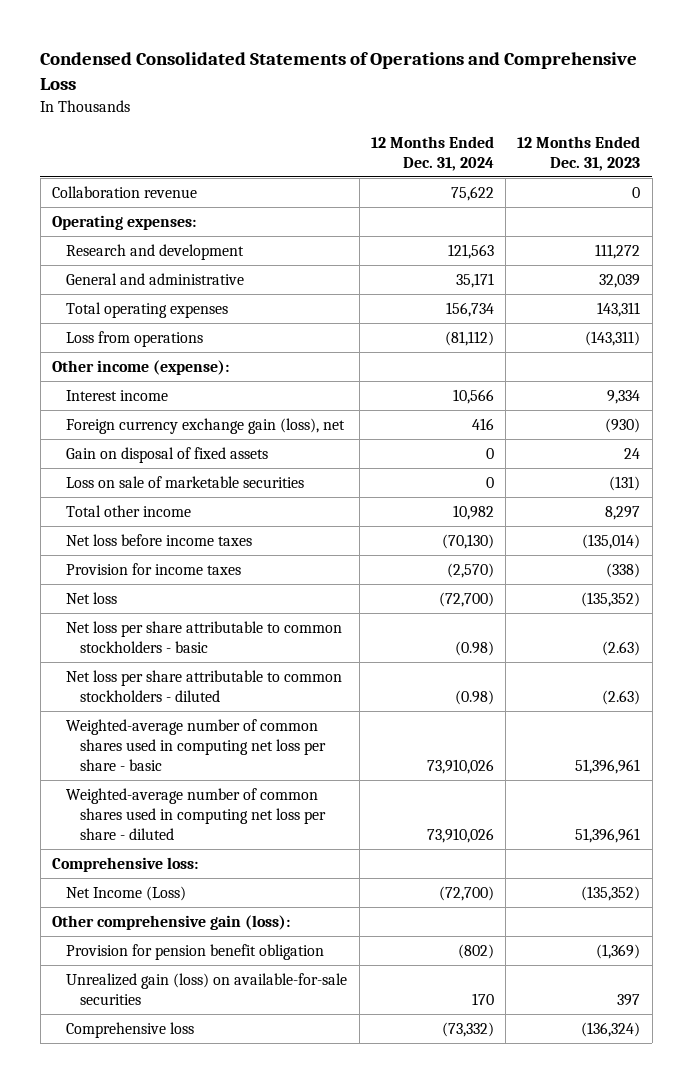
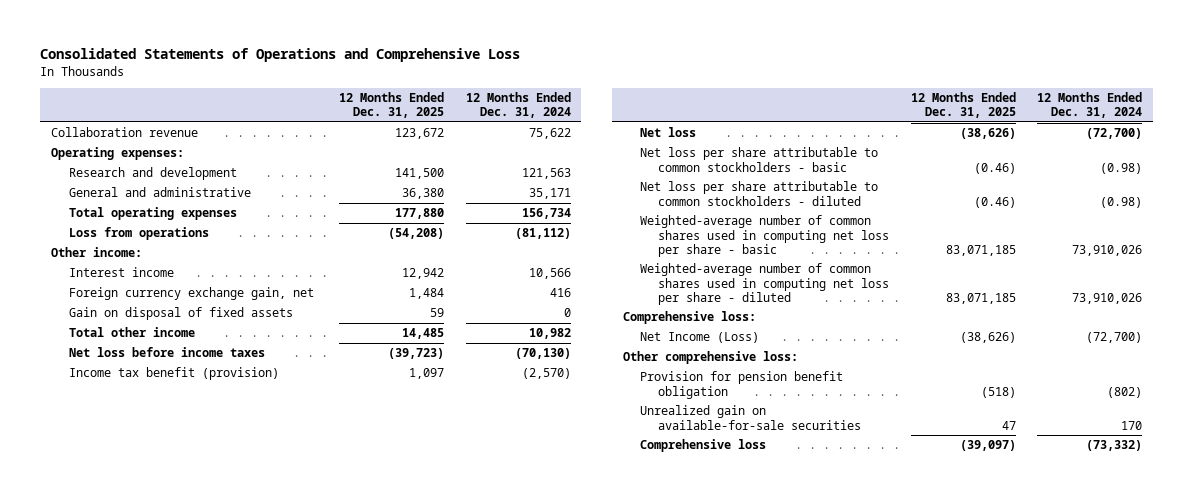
[40,52,638,91] Condensed Consolidated Statements of Operations and Comprehensive Loss -> [40,48,521,63] Consolidated Statements of Operations and Comprehensive Loss
[517,135,641,171] 12 Months Ended Dec. 31, 2023 -> none
none -> [338,92,444,119] 12 Months Ended Dec. 31, 2025
[52,359,230,375] Other income (expense): -> [51,247,143,258] Other income:
[66,417,346,434] Foreign currency exchange gain (loss), net -> [68,287,314,301] Foreign currency exchange gain, net
[66,475,305,488] Loss on sale of marketable securities -> none
[66,562,242,575] Provision for income taxes -> [68,367,279,381] Income tax benefit (provision)
[52,914,291,930] Other comprehensive gain (loss): -> [622,351,798,365] Other comprehensive loss:
[66,972,348,1005] Unrealized gain (loss) on available-for-sale securities -> [640,405,861,430] Unrealized gain on available-for-sale securities

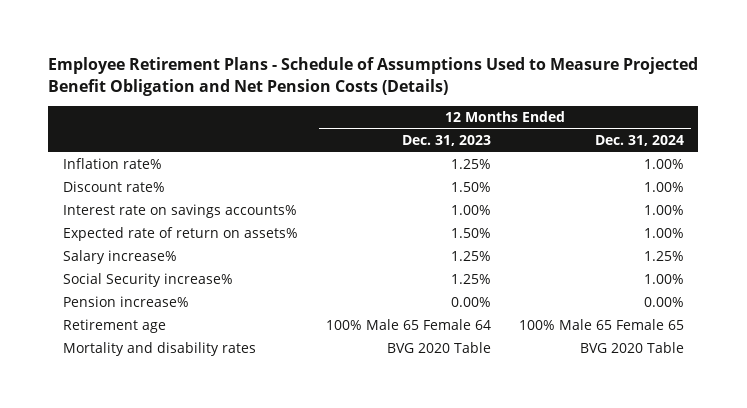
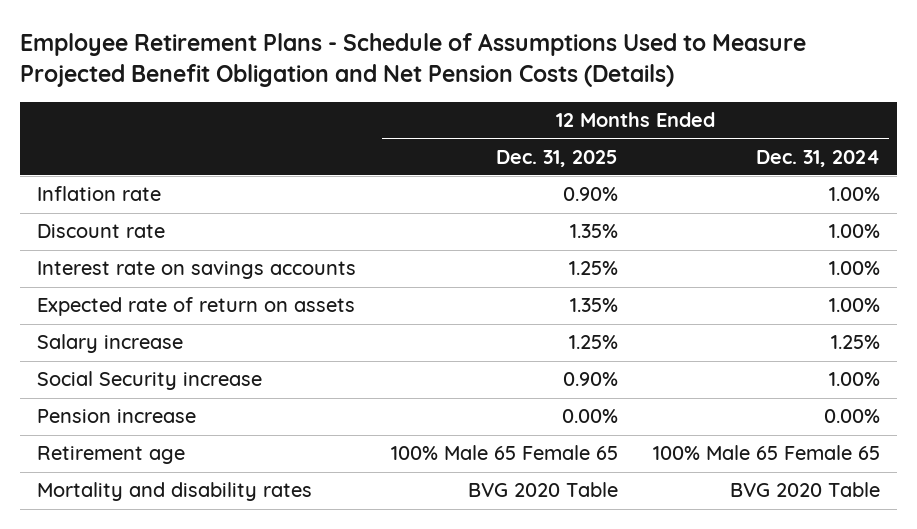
[401,135,491,147] Dec. 31, 2023 -> none
none -> [496,149,619,167] Dec. 31, 2025
[62,158,162,170] Inflation rate% -> [37,186,162,202] Inflation rate
[62,181,165,193] Discount rate% -> [37,224,166,239] Discount rate
[62,204,297,219] Interest rate on savings accounts% -> [37,261,357,280] Interest rate on savings accounts
[62,227,298,242] Expected rate of return on assets% -> [37,297,356,317] Expected rate of return on assets
[62,250,177,265] Salary increase% -> [37,334,184,354] Salary increase
[62,273,233,288] Social Security increase% -> [37,371,263,391] Social Security increase
[62,296,189,308] Pension increase% -> [37,409,197,424] Pension increase

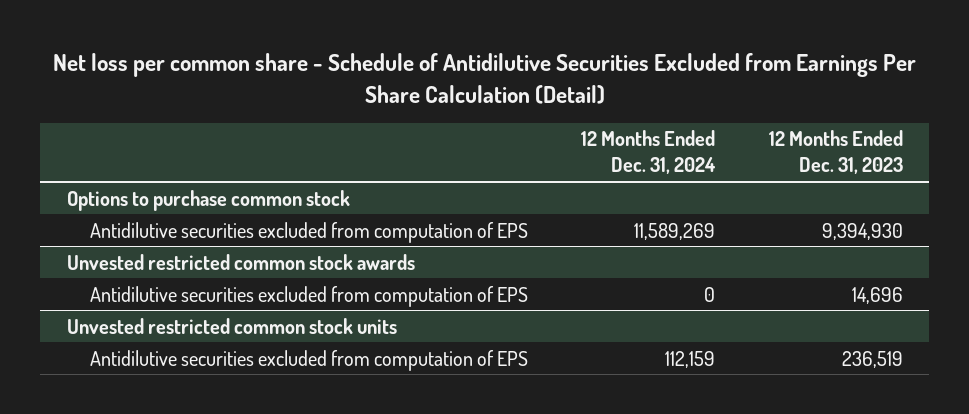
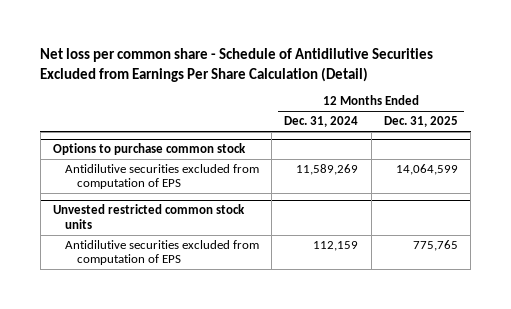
[768,130,903,175] 12 Months Ended Dec. 31, 2023 -> none
none -> [383,116,458,128] Dec. 31, 2025
[66,253,415,270] Unvested restricted common stock awards -> none
[89,285,528,307] Antidilutive securities excluded from computation of EPS -> none

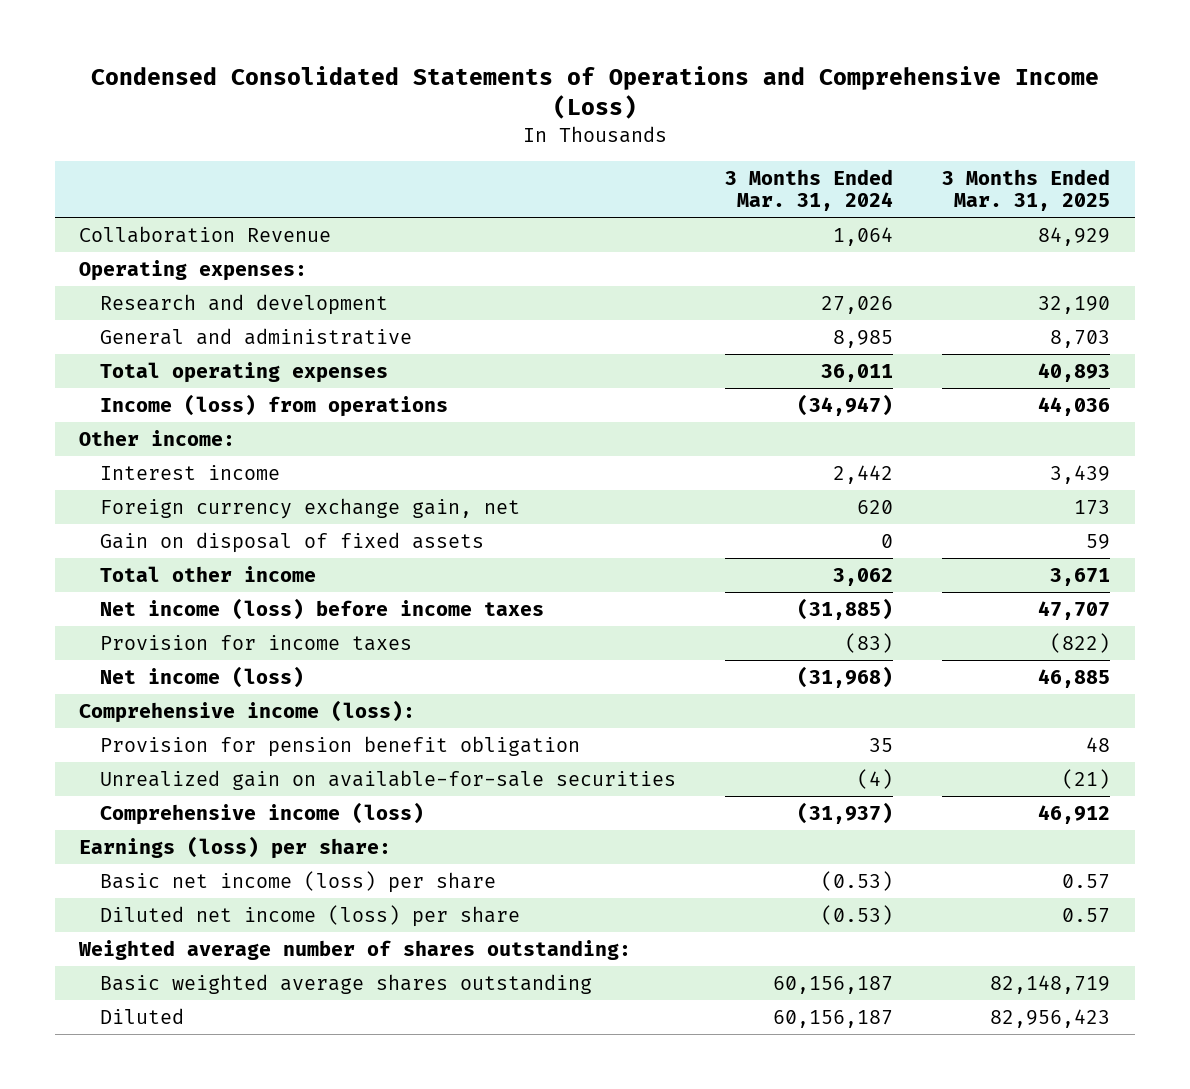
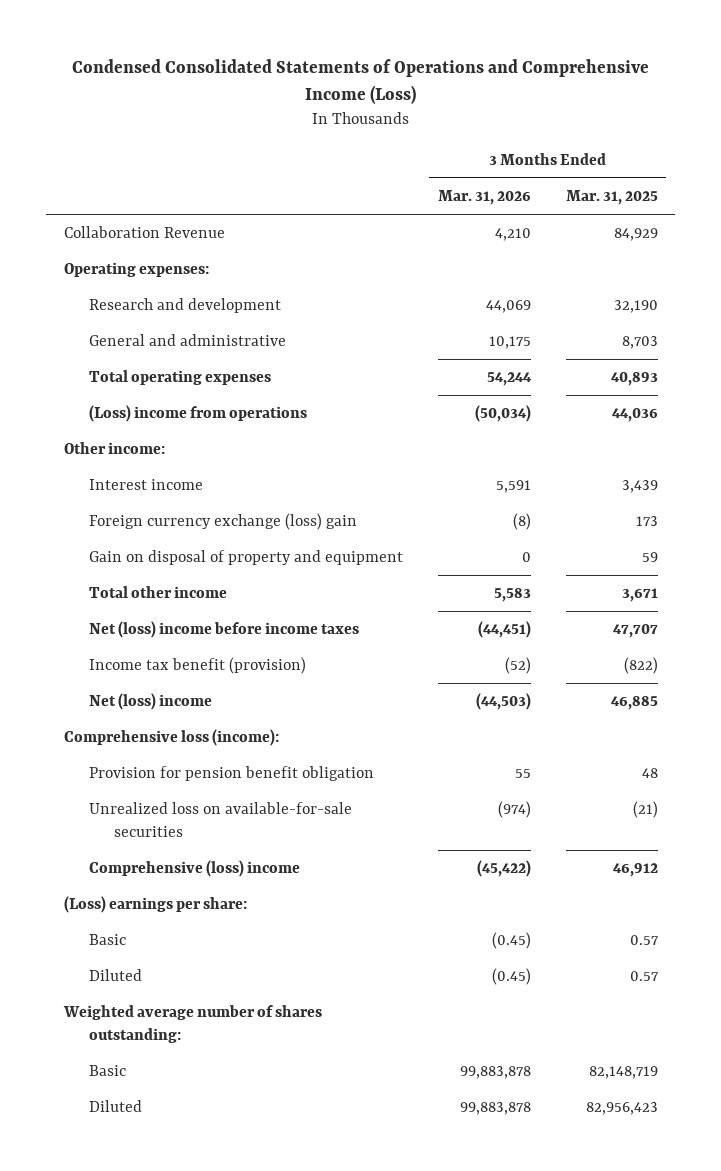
[725,168,894,212] 3 Months Ended Mar. 31, 2024 -> none
none -> [437,190,531,206] Mar. 31, 2026
[100,393,449,417] Income (loss) from operations -> [88,405,307,423] (Loss) income from operations
[100,497,521,519] Foreign currency exchange gain, net -> [88,513,357,531] Foreign currency exchange (loss) gain
[100,531,485,553] Gain on disposal of fixed assets -> [88,550,403,566] Gain on disposal of property and equipment
[100,597,545,620] Net income (loss) before income taxes -> [88,621,359,639] Net (loss) income before income taxes
[100,634,413,651] Provision for income taxes -> [88,657,306,675] Income tax benefit (provision)
[100,665,305,688] Net income (loss) -> [88,693,212,711] Net (loss) income
[79,699,416,723] Comprehensive income (loss): -> [63,729,279,747] Comprehensive loss (income):
[100,769,677,790] Unrealized gain on available-for-sale securities -> [88,802,352,837] Unrealized loss on available-for-sale securities
[100,801,425,825] Comprehensive income (loss) -> [88,860,300,878] Comprehensive (loss) income
[79,835,392,859] Earnings (loss) per share: -> [63,896,247,914] (Loss) earnings per share:
[100,870,497,893] Basic net income (loss) per share -> [88,934,126,946] Basic
[100,904,521,927] Diluted net income (loss) per share -> [88,969,142,982] Diluted
[100,973,593,994] Basic weighted average shares outstanding -> [88,1065,126,1077] Basic

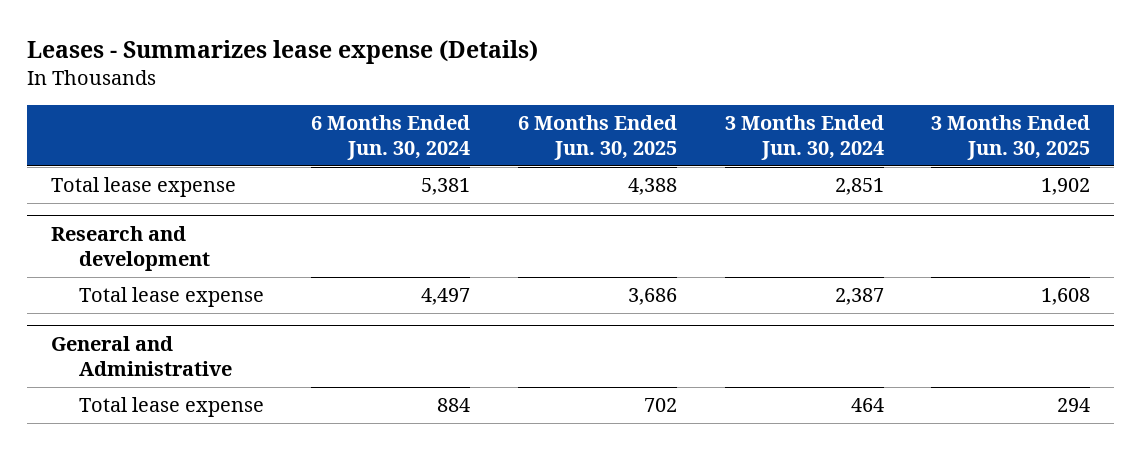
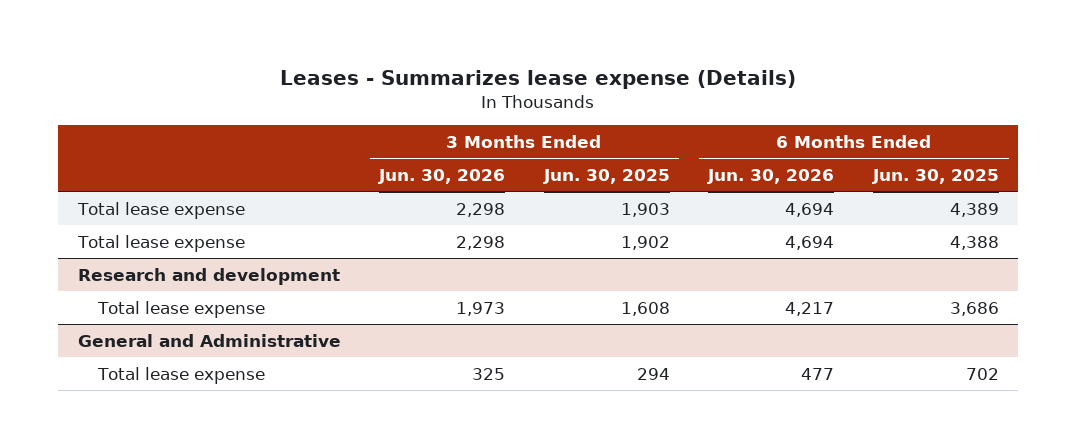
[311,114,471,161] 6 Months Ended Jun. 30, 2024 -> none
[724,114,884,161] 3 Months Ended Jun. 30, 2024 -> none
none -> [378,168,506,184] Jun. 30, 2026
none -> [707,168,835,184] Jun. 30, 2026
none -> [76,201,245,219] Total lease expense

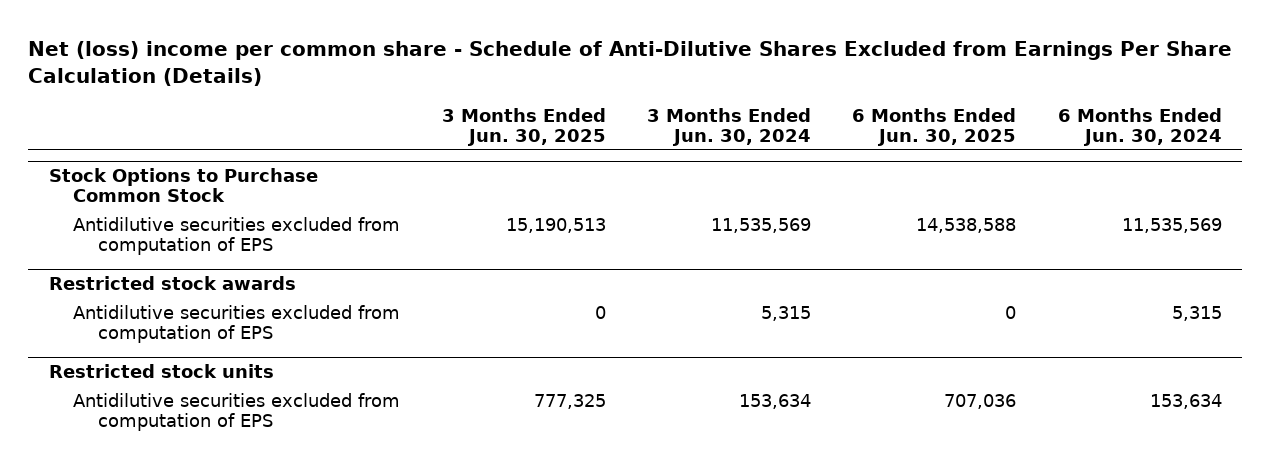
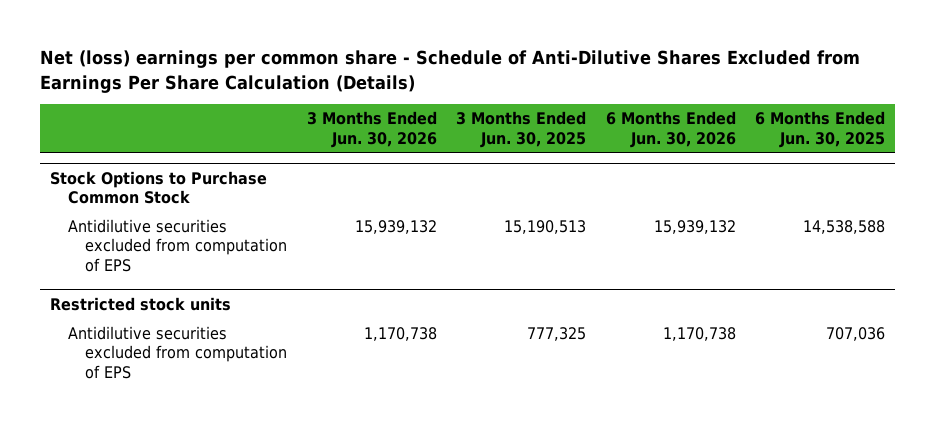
[28,40,1233,87] Net (loss) income per common share - Schedule of Anti-Dilutive Shares Excluded from Earnings Per Share Calculation (Details) -> [40,50,861,93] Net (loss) earnings per common share - Schedule of Anti-Dilutive Shares Excluded from Earnings Per Share Calculation (Details)
[647,107,812,146] 3 Months Ended Jun. 30, 2024 -> none
[1057,107,1222,146] 6 Months Ended Jun. 30, 2024 -> none
none -> [306,111,437,148] 3 Months Ended Jun. 30, 2026
none -> [605,111,736,148] 6 Months Ended Jun. 30, 2026
[49,276,297,291] Restricted stock awards -> none
[73,304,401,344] Antidilutive securities excluded from computation of EPS -> none

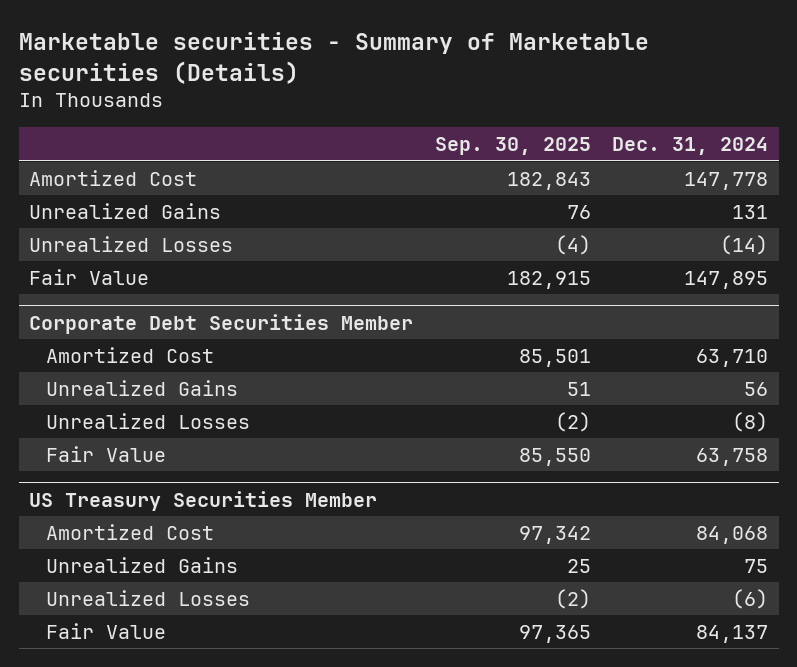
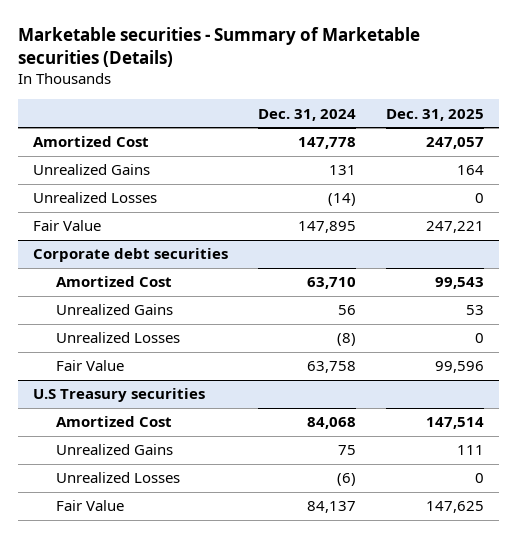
[434,137,591,156] Sep. 30, 2025 -> none
none -> [386,108,485,121] Dec. 31, 2025
[29,313,414,334] Corporate Debt Securities Member -> [33,248,229,263] Corporate debt securities
[29,490,378,511] US Treasury Securities Member -> [33,388,206,403] U.S Treasury securities

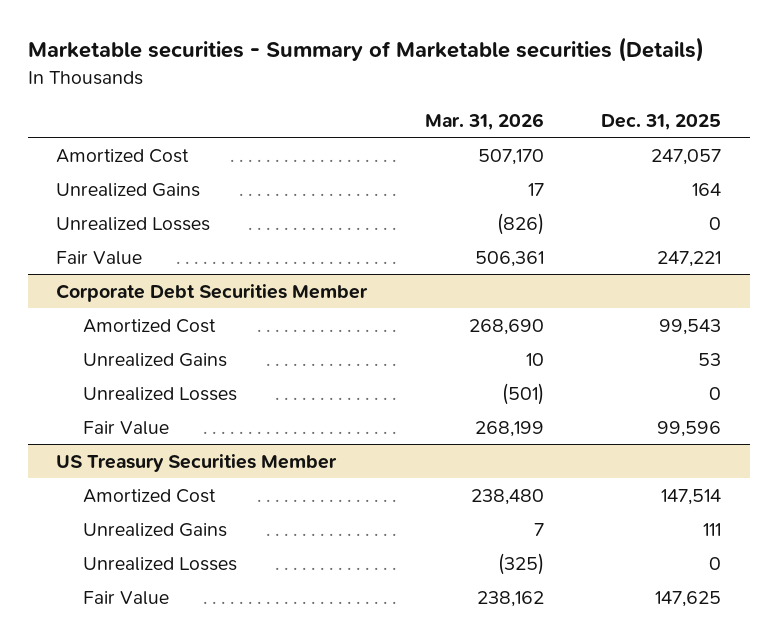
[258,108,357,121] Dec. 31, 2024 -> none
none -> [424,112,544,130] Mar. 31, 2026
[33,248,229,263] Corporate debt securities -> [56,283,369,302] Corporate Debt Securities Member
[33,388,206,403] U.S Treasury securities -> [56,453,338,472] US Treasury Securities Member

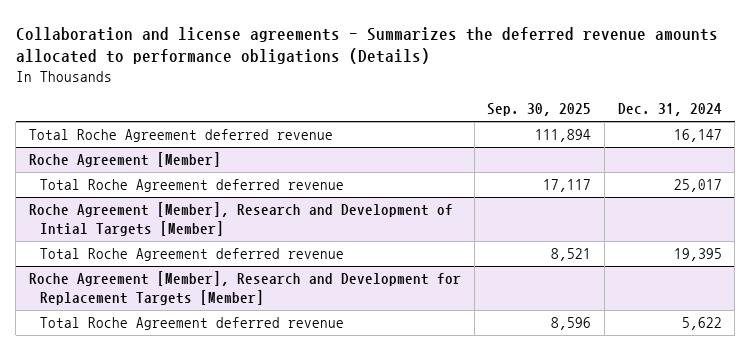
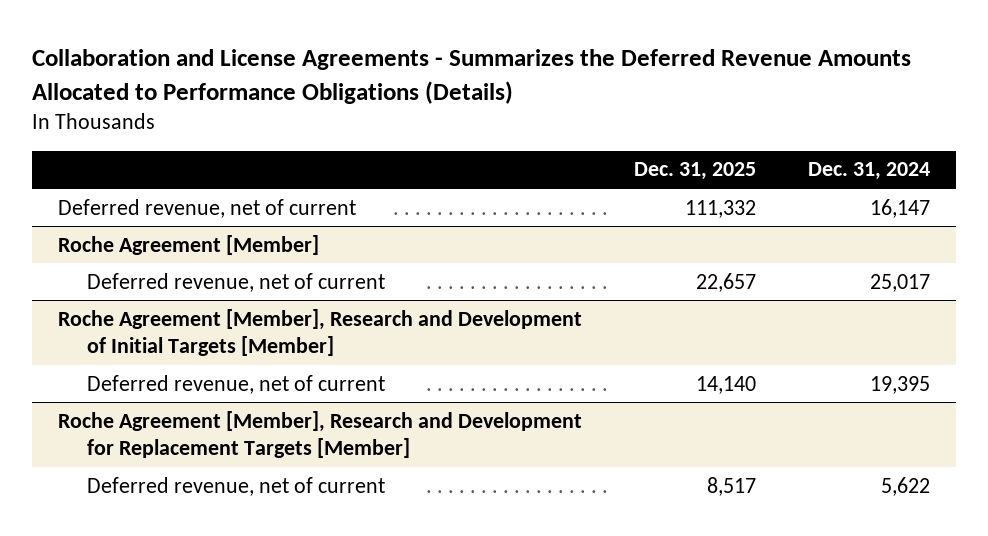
[15,26,718,65] Collaboration and license agreements - Summarizes the deferred revenue amounts allocated to performance obligations (Details) -> [32,48,912,104] Collaboration and License Agreements - Summarizes the Deferred Revenue Amounts Allocated to Performance Obligations (Details)
[487,103,592,117] Sep. 30, 2025 -> none
none -> [633,162,756,181] Dec. 31, 2025
[28,129,333,143] Total Roche Agreement deferred revenue -> [58,198,357,218] Deferred revenue, net of current
[39,179,344,193] Total Roche Agreement deferred revenue -> [87,272,386,292] Deferred revenue, net of current
[28,202,453,236] Roche Agreement [Member], Research and Development of Intial Targets [Member] -> [58,308,583,357] Roche Agreement [Member], Research and Development of Initial Targets [Member]
[39,248,344,262] Total Roche Agreement deferred revenue -> [87,374,386,394] Deferred revenue, net of current
[39,317,344,331] Total Roche Agreement deferred revenue -> [87,476,386,496] Deferred revenue, net of current

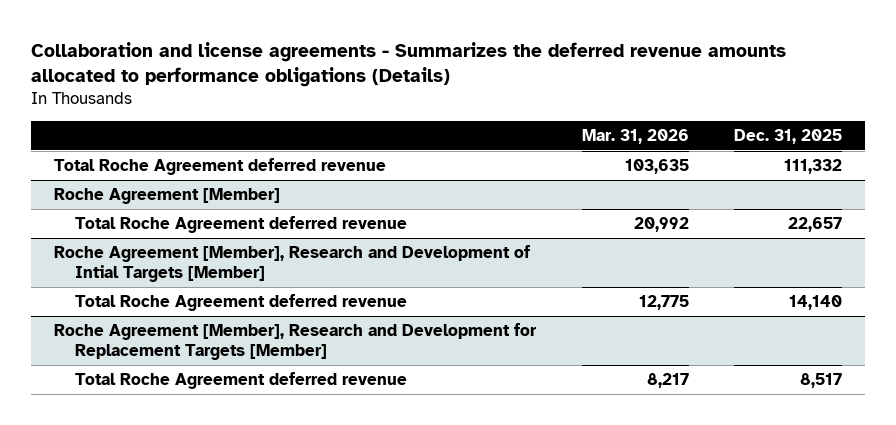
[32,48,912,104] Collaboration and License Agreements - Summarizes the Deferred Revenue Amounts Allocated to Performance Obligations (Details) -> [31,41,787,88] Collaboration and license agreements - Summarizes the deferred revenue amounts allocated to performance obligations (Details)
[807,162,930,181] Dec. 31, 2024 -> none
none -> [581,128,689,144] Mar. 31, 2026
[58,198,357,218] Deferred revenue, net of current -> [53,158,386,176] Total Roche Agreement deferred revenue
[87,272,386,292] Deferred revenue, net of current -> [74,216,407,234] Total Roche Agreement deferred revenue
[58,308,583,357] Roche Agreement [Member], Research and Development of Initial Targets [Member] -> [53,245,530,283] Roche Agreement [Member], Research and Development of Intial Targets [Member]
[87,374,386,394] Deferred revenue, net of current -> [74,294,407,312] Total Roche Agreement deferred revenue
[87,476,386,496] Deferred revenue, net of current -> [74,372,407,390] Total Roche Agreement deferred revenue

